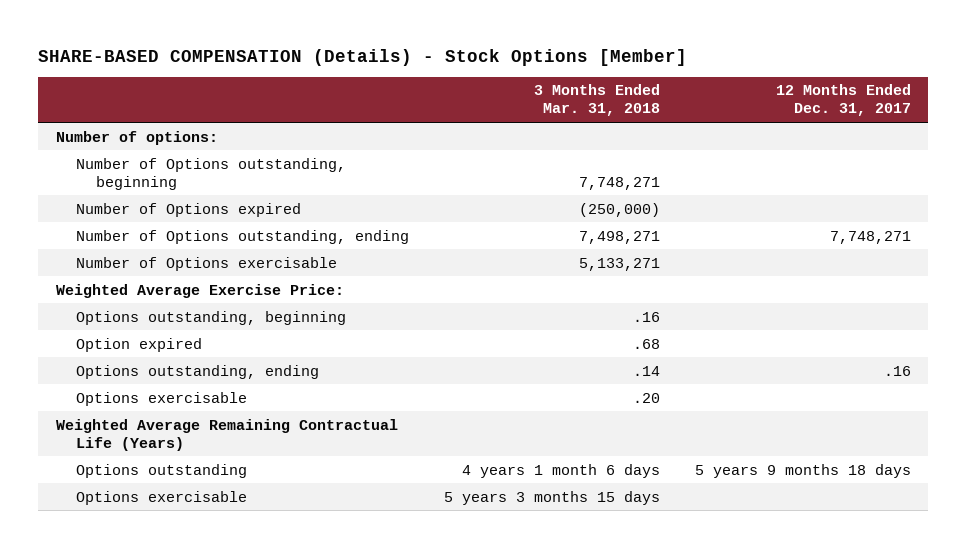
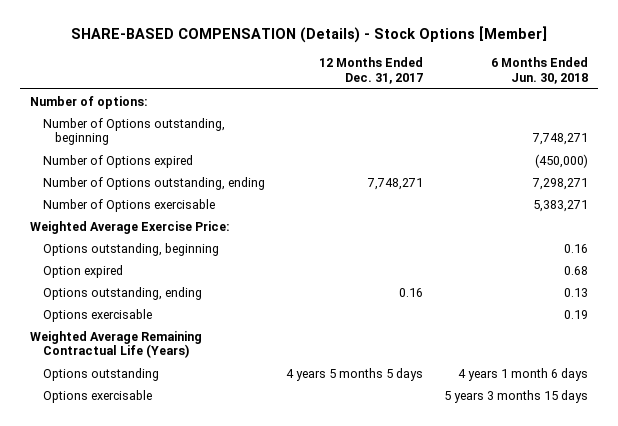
[533,84,660,117] 3 Months Ended Mar. 31, 2018 -> none
none -> [490,57,588,85] 6 Months Ended Jun. 30, 2018
[883,365,911,376] .16 -> [398,287,423,297] 0.16
[694,463,911,478] 5 years 9 months 18 days -> [285,367,423,381] 4 years 5 months 5 days

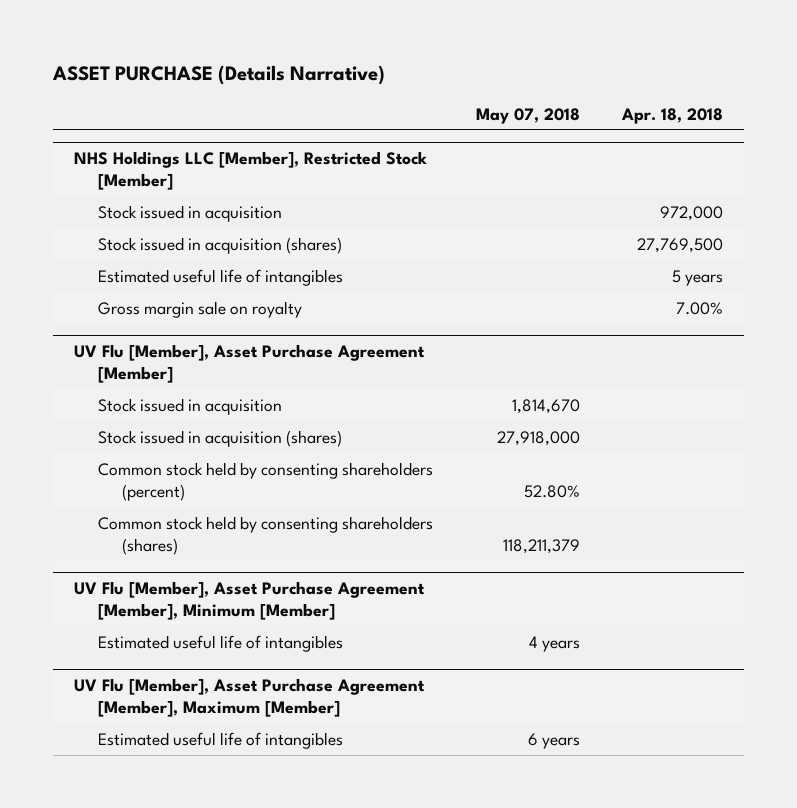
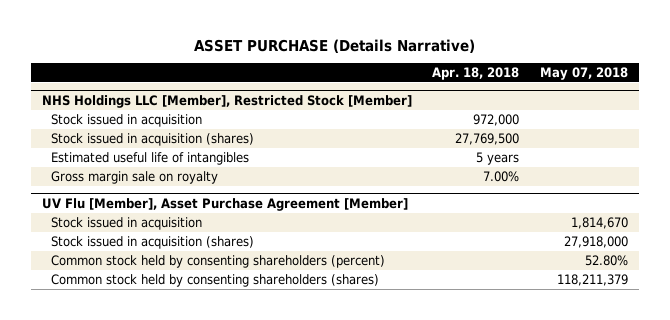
[74,580,426,621] UV Flu [Member], Asset Purchase Agreement [Member], Minimum [Member] -> none
[98,634,344,652] Estimated useful life of intangibles -> none
[74,677,426,718] UV Flu [Member], Asset Purchase Agreement [Member], Maximum [Member] -> none
[98,731,344,749] Estimated useful life of intangibles -> none

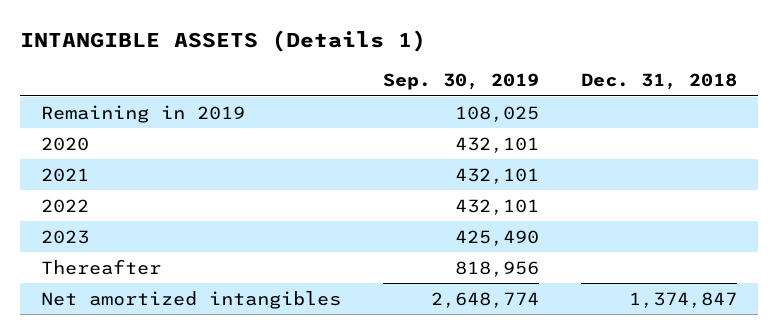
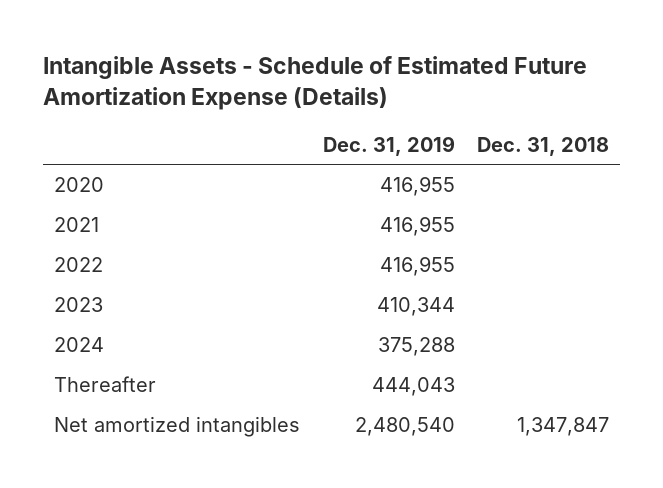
[20,29,427,52] INTANGIBLE ASSETS (Details 1) -> [43,55,588,110] Intangible Assets - Schedule of Estimated Future Amortization Expense (Details)
[382,72,539,90] Sep. 30, 2019 -> none
none -> [322,135,455,156] Dec. 31, 2019
[41,104,246,123] Remaining in 2019 -> none
none -> [54,337,105,353] 2024
[628,291,737,308] 1,374,847 -> [517,417,610,437] 1,347,847

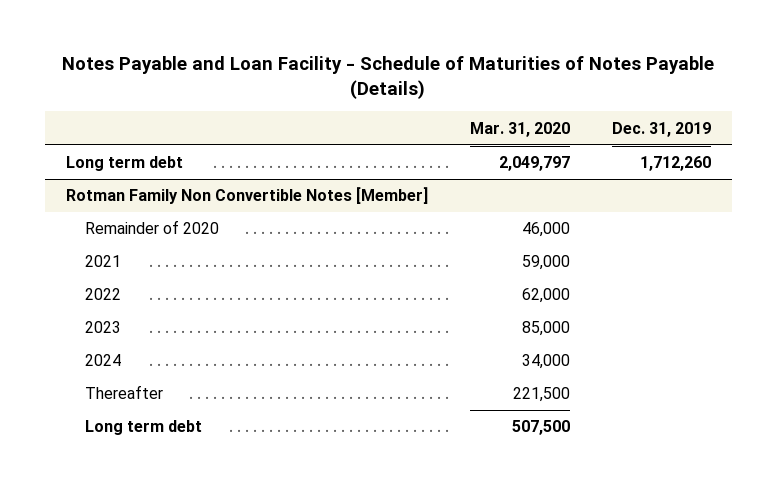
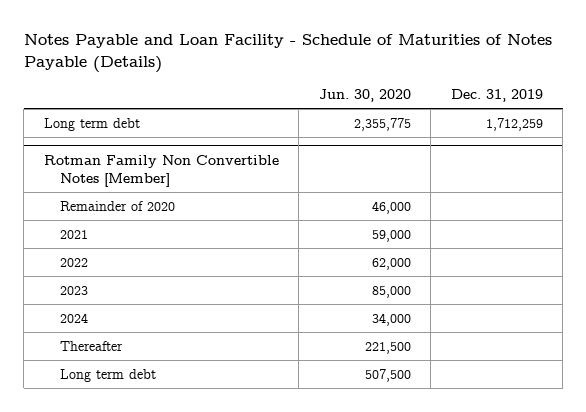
[469,121,570,137] Mar. 31, 2020 -> none
none -> [318,89,411,103] Jun. 30, 2020
[640,156,712,172] 1,712,260 -> [485,117,543,131] 1,712,259

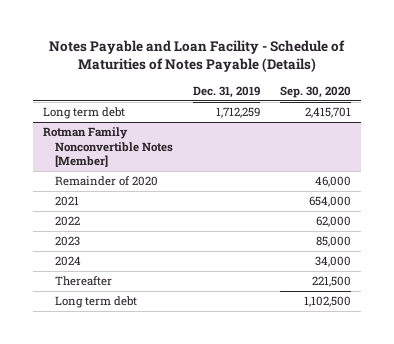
[318,89,411,103] Jun. 30, 2020 -> none
none -> [280,85,352,98] Sep. 30, 2020
[43,154,279,187] Rotman Family Non Convertible Notes [Member] -> [43,127,174,167] Rotman Family Nonconvertible Notes [Member]

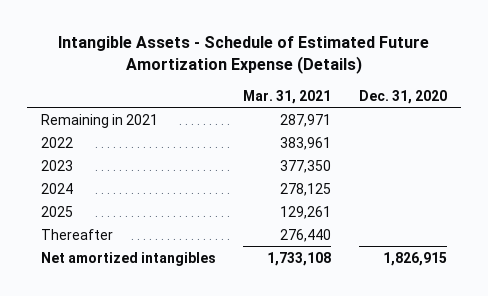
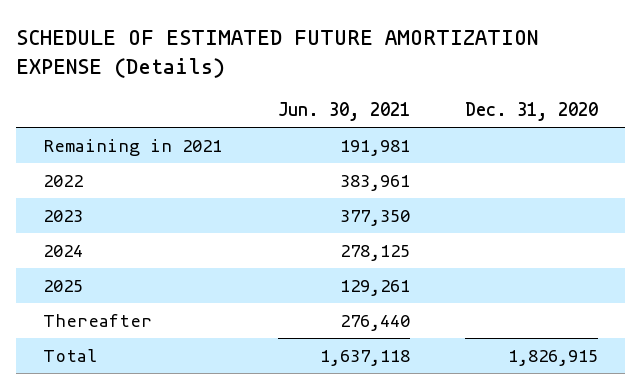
[57,36,429,75] Intangible Assets - Schedule of Estimated Future Amortization Expense (Details) -> [15,29,538,78] SCHEDULE OF ESTIMATED FUTURE AMORTIZATION EXPENSE (Details)
[243,89,332,104] Mar. 31, 2021 -> none
none -> [277,102,410,122] Jun. 30, 2021
[40,251,216,266] Net amortized intangibles -> [43,349,98,363] Total

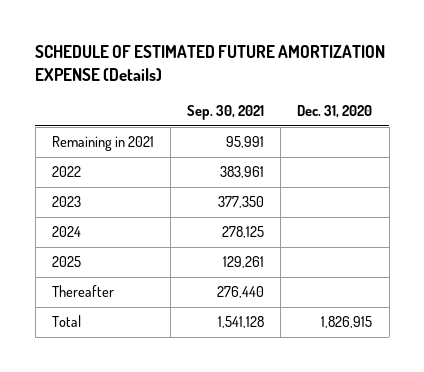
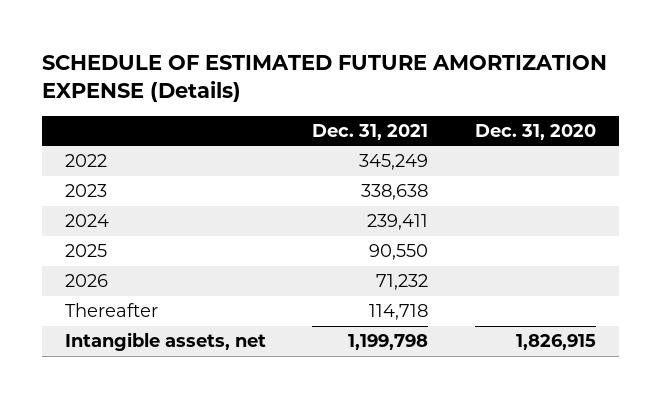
[187,105,265,121] Sep. 30, 2021 -> none
none -> [312,123,429,140] Dec. 31, 2021
[51,136,154,152] Remaining in 2021 -> none
none -> [64,274,108,288] 2026
[51,315,81,328] Total -> [64,332,266,352] Intangible assets, net

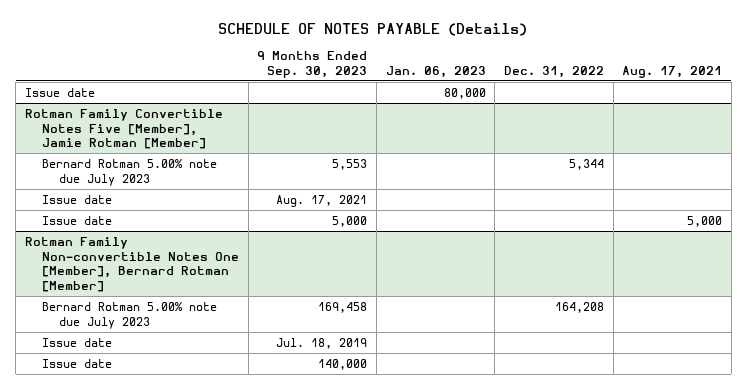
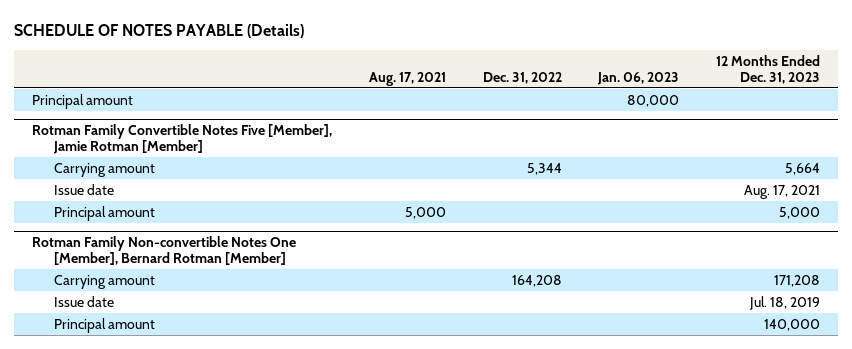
[257,51,368,78] 9 Months Ended Sep. 30, 2023 -> none
none -> [715,54,820,84] 12 Months Ended Dec. 31, 2023
[24,87,95,97] Issue date -> [32,93,134,109] Principal amount
[41,158,217,186] Bernard Rotman 5.00% note due July 2023 -> [53,162,155,177] Carrying amount
[41,215,112,225] Issue date -> [53,205,155,221] Principal amount
[41,337,112,347] Issue date -> none
[41,301,217,329] Bernard Rotman 5.00% note due July 2023 -> [53,274,155,289] Carrying amount
none -> [53,317,155,333] Principal amount

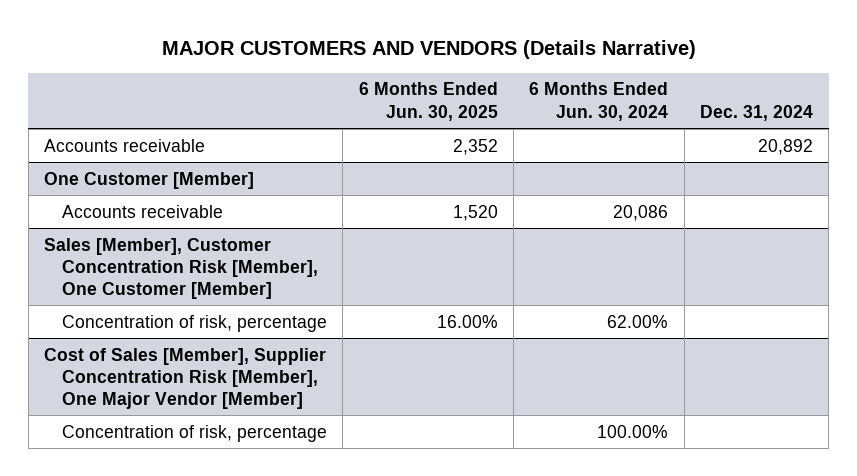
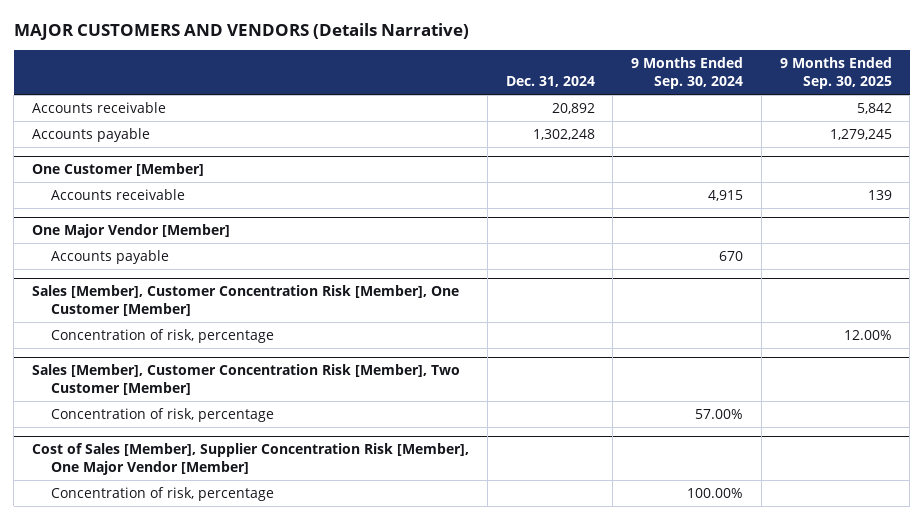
[358,82,498,121] 6 Months Ended Jun. 30, 2025 -> none
[529,82,669,121] 6 Months Ended Jun. 30, 2024 -> none
none -> [631,57,744,90] 9 Months Ended Sep. 30, 2024
none -> [779,57,892,90] 9 Months Ended Sep. 30, 2025
none -> [31,128,150,143] Accounts payable
none -> [31,224,230,239] One Major Vendor [Member]
none -> [51,250,170,265] Accounts payable
none -> [31,364,460,396] Sales [Member], Customer Concentration Risk [Member], Two Customer [Member]
none -> [51,408,275,423] Concentration of risk, percentage

